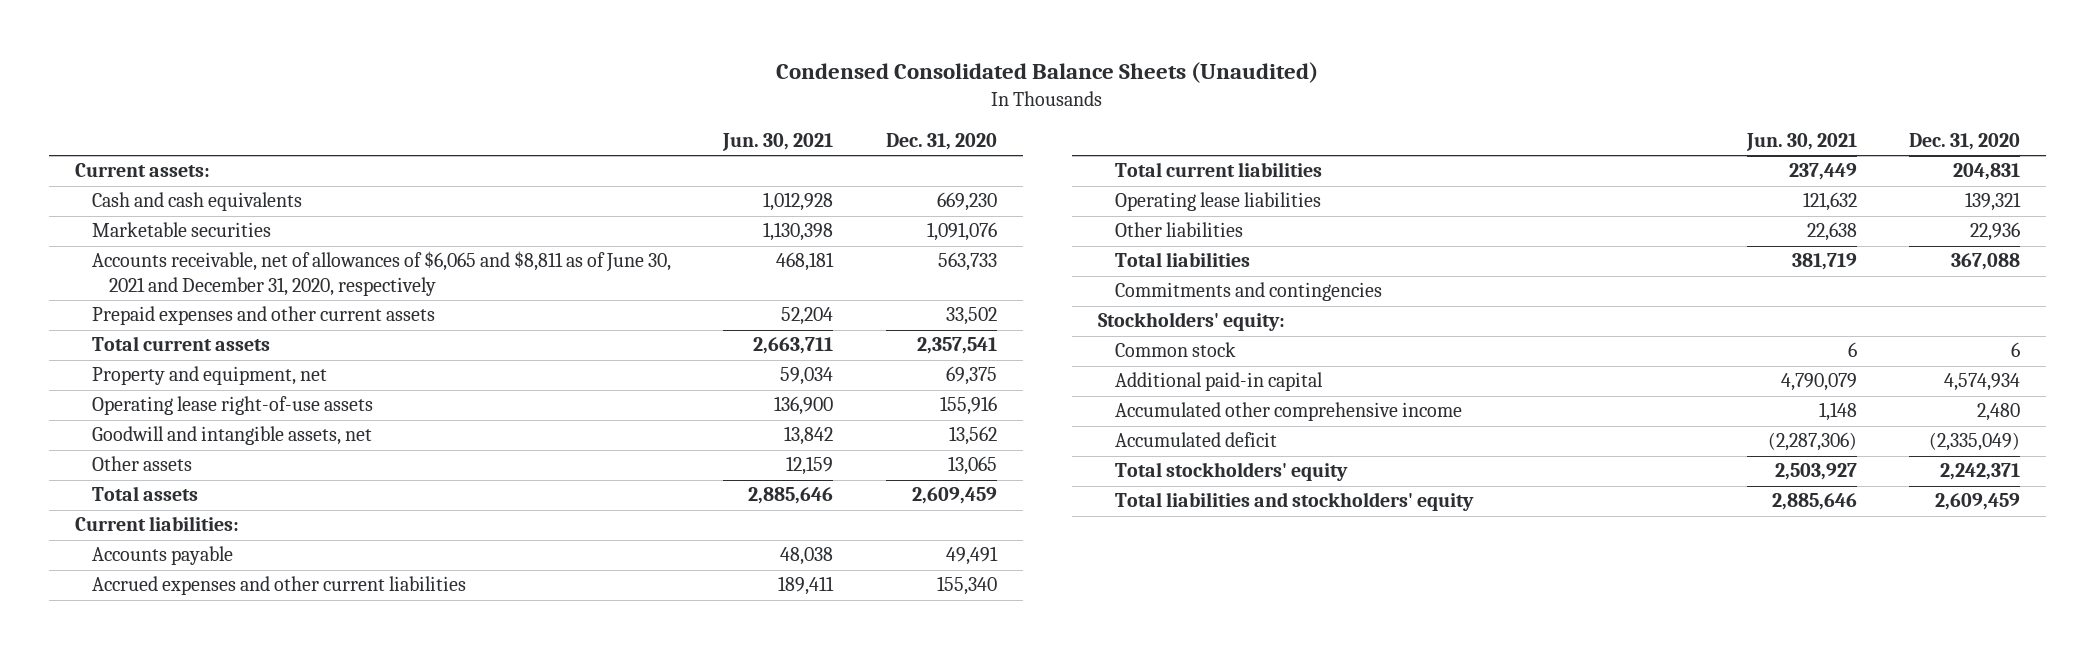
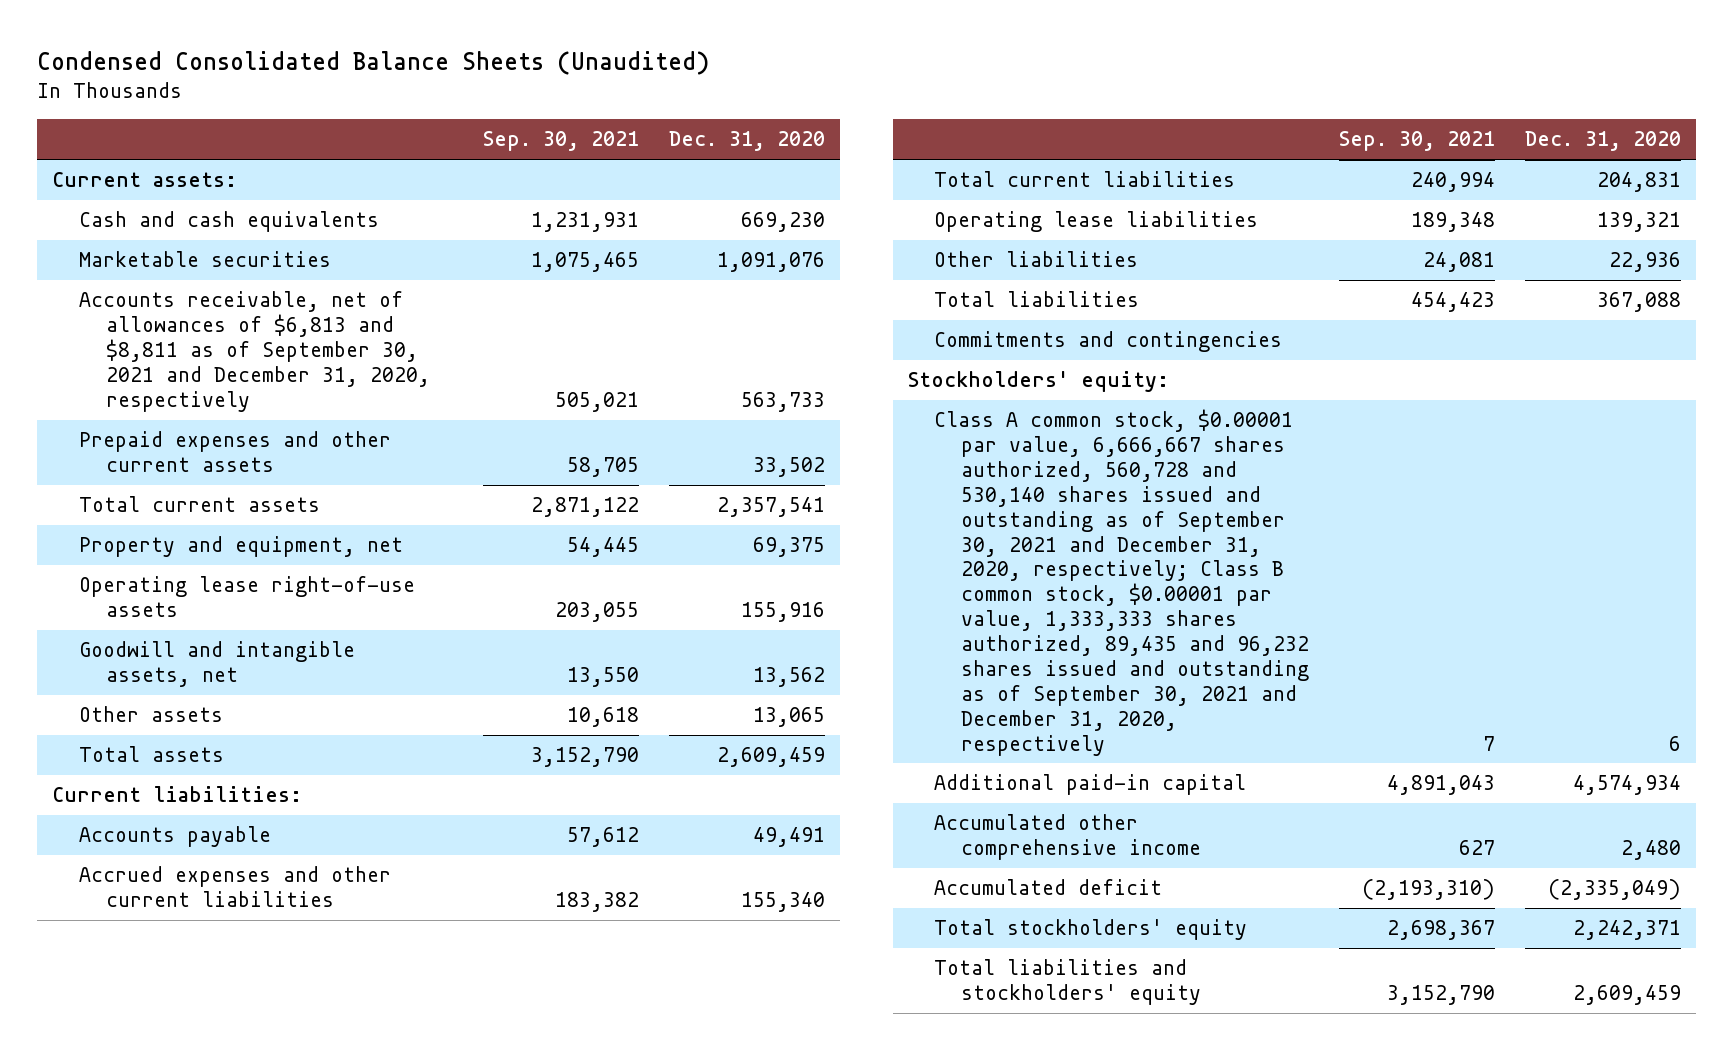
[722,133,834,152] Jun. 30, 2021 -> none
none -> [483,131,640,152] Sep. 30, 2021
[91,251,671,296] Accounts receivable, net of allowances of $6,065 and $8,811 as of June 30, 2021 and December 31, 2020, respectively -> [78,291,430,412] Accounts receivable, net of allowances of $6,813 and $8,811 as of September 30, 2021 and December 31, 2020, respectively
[1115,342,1237,358] Common stock -> [934,409,1310,756] Class A common stock, $0.00001 par value, 6,666,667 shares authorized, 560,728 and 530,140 shares issued and outstanding as of September 30, 2021 and December 31, 2020, respectively; Class B common stock, $0.00001 par value, 1,333,333 shares authorized, 89,435 and 96,232 shares issued and outstanding as of September 30, 2021 and December 31, 2020, respectively

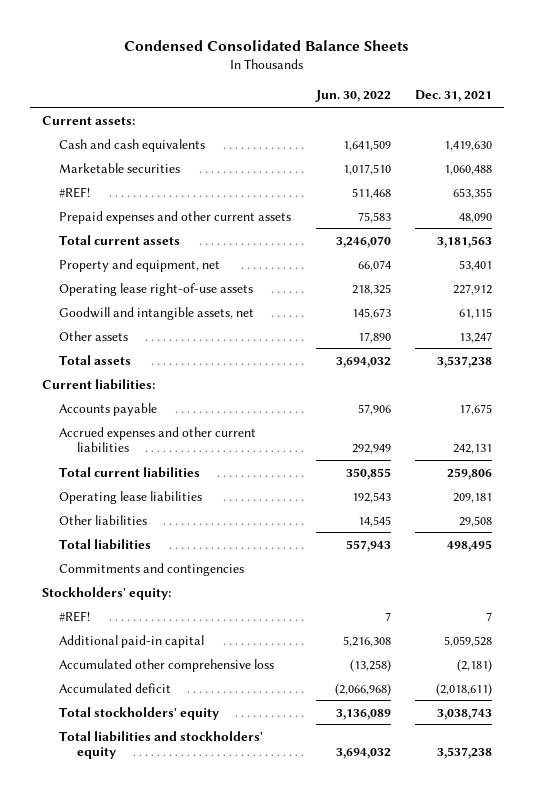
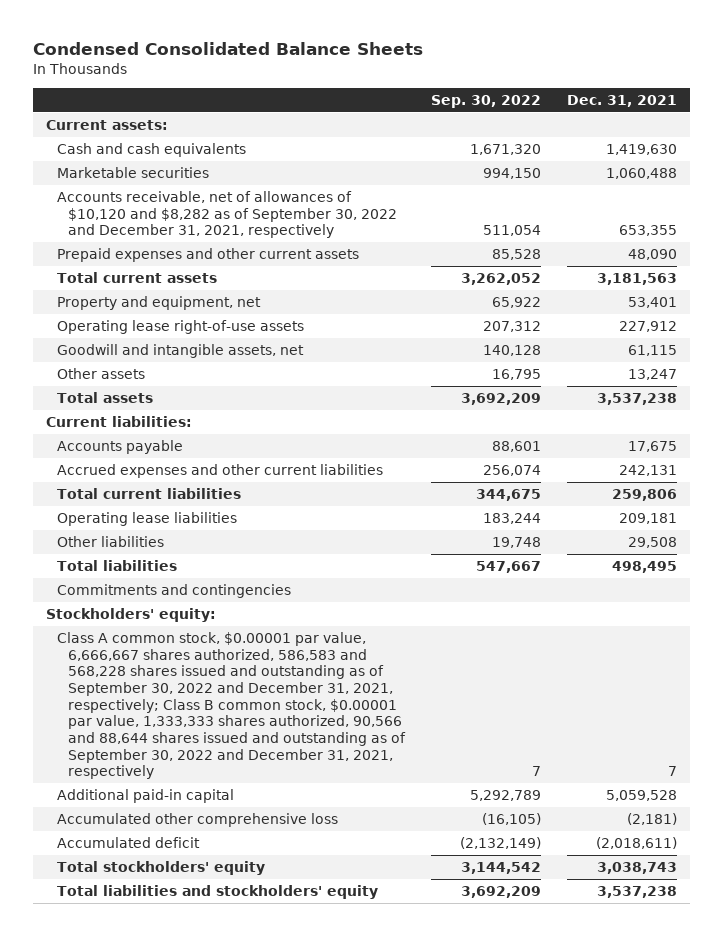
[314,90,391,103] Jun. 30, 2022 -> none
none -> [430,95,541,109] Sep. 30, 2022
[59,186,91,198] #REF! -> [56,191,397,239] Accounts receivable, net of allowances of $10,120 and $8,282 as of September 30, 2022 and December 31, 2021, respectively
[59,610,91,622] #REF! -> [56,632,406,780] Class A common stock, $0.00001 par value, 6,666,667 shares authorized, 586,583 and 568,228 shares issued and outstanding as of September 30, 2022 and December 31, 2021, respectively; Class B common stock, $0.00001 par value, 1,333,333 shares authorized, 90,566 and 88,644 shares issued and outstanding as of September 30, 2022 and December 31, 2021, respectively

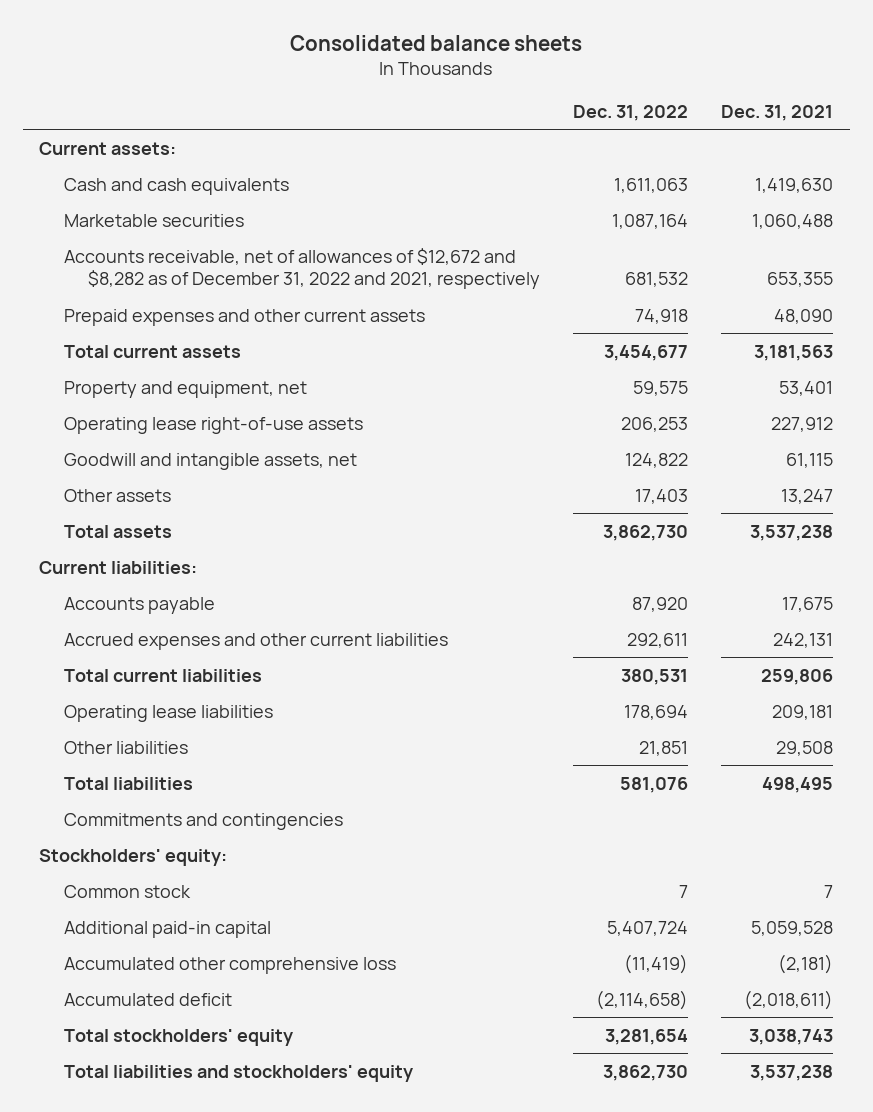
[32,41,423,55] Condensed Consolidated Balance Sheets -> [290,34,583,51] Consolidated balance sheets
[430,95,541,109] Sep. 30, 2022 -> none
none -> [573,104,689,121] Dec. 31, 2022
[56,191,397,239] Accounts receivable, net of allowances of $10,120 and $8,282 as of September 30, 2022 and December 31, 2021, respectively -> [63,247,541,290] Accounts receivable, net of allowances of $12,672 and $8,282 as of December 31, 2022 and 2021, respectively
[56,632,406,780] Class A common stock, $0.00001 par value, 6,666,667 shares authorized, 586,583 and 568,228 shares issued and outstanding as of September 30, 2022 and December 31, 2021, respectively; Class B common stock, $0.00001 par value, 1,333,333 shares authorized, 90,566 and 88,644 shares issued and outstanding as of September 30, 2022 and December 31, 2021, respectively -> [63,884,191,898] Common stock

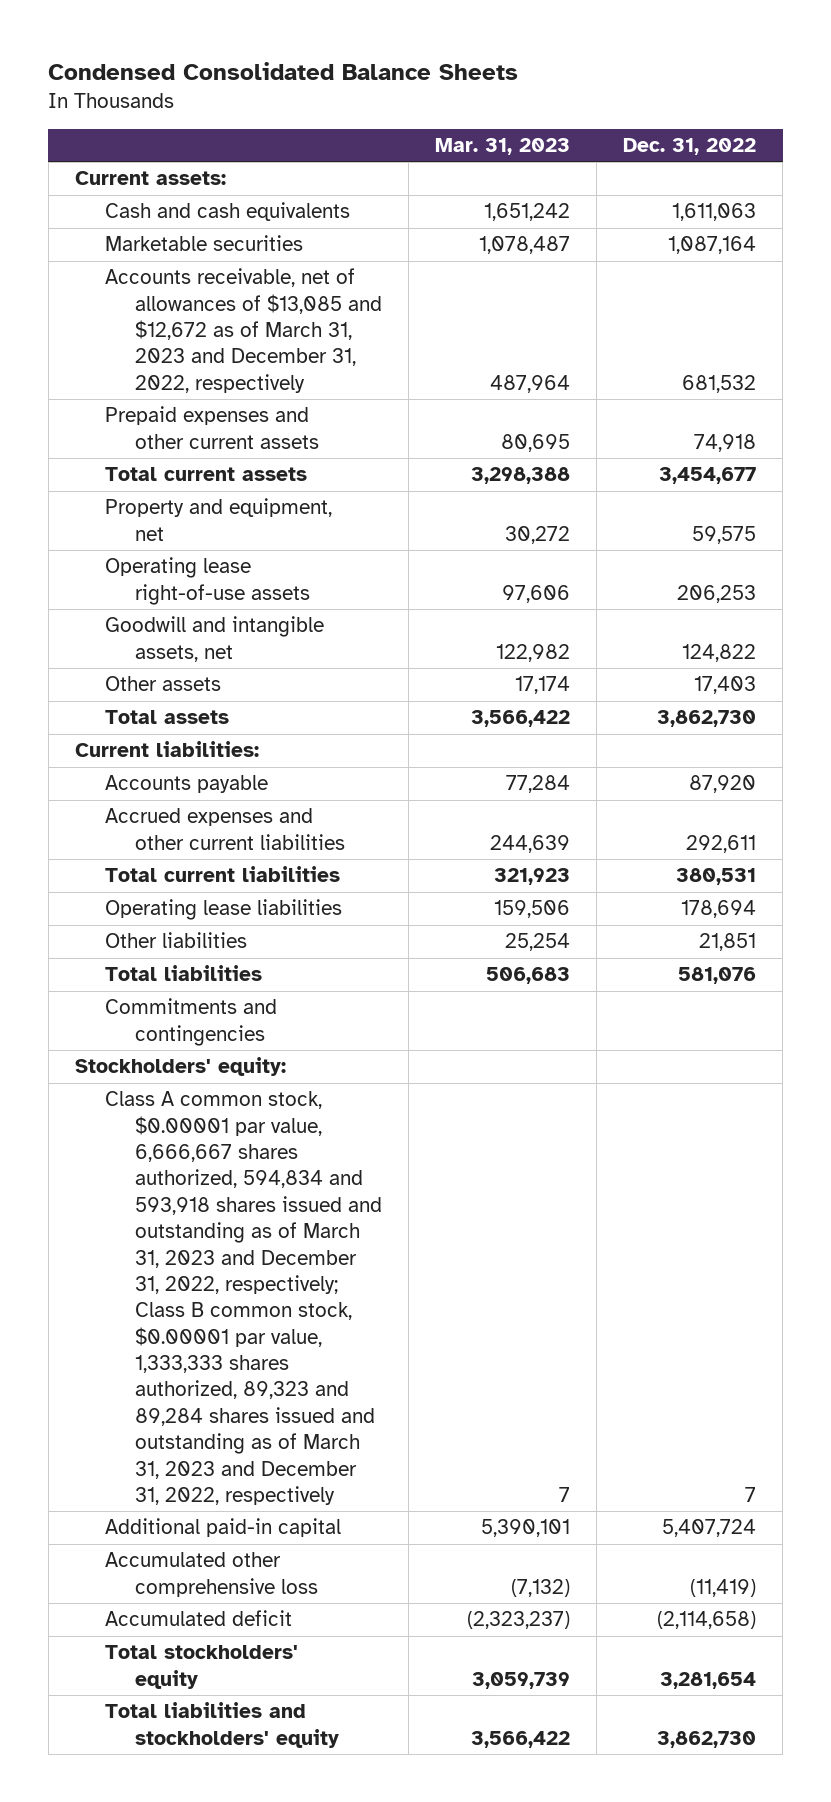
[290,34,583,51] Consolidated balance sheets -> [48,62,519,81] Condensed Consolidated Balance Sheets
[721,104,834,121] Dec. 31, 2021 -> none
none -> [434,137,570,155] Mar. 31, 2023
[63,247,541,290] Accounts receivable, net of allowances of $12,672 and $8,282 as of December 31, 2022 and 2021, respectively -> [104,268,382,393] Accounts receivable, net of allowances of $13,085 and $12,672 as of March 31, 2023 and December 31, 2022, respectively
[63,884,191,898] Common stock -> [104,1091,382,1505] Class A common stock, $0.00001 par value, 6,666,667 shares authorized, 594,834 and 593,918 shares issued and outstanding as of March 31, 2023 and December 31, 2022, respectively; Class B common stock, $0.00001 par value, 1,333,333 shares authorized, 89,323 and 89,284 shares issued and outstanding as of March 31, 2023 and December 31, 2022, respectively

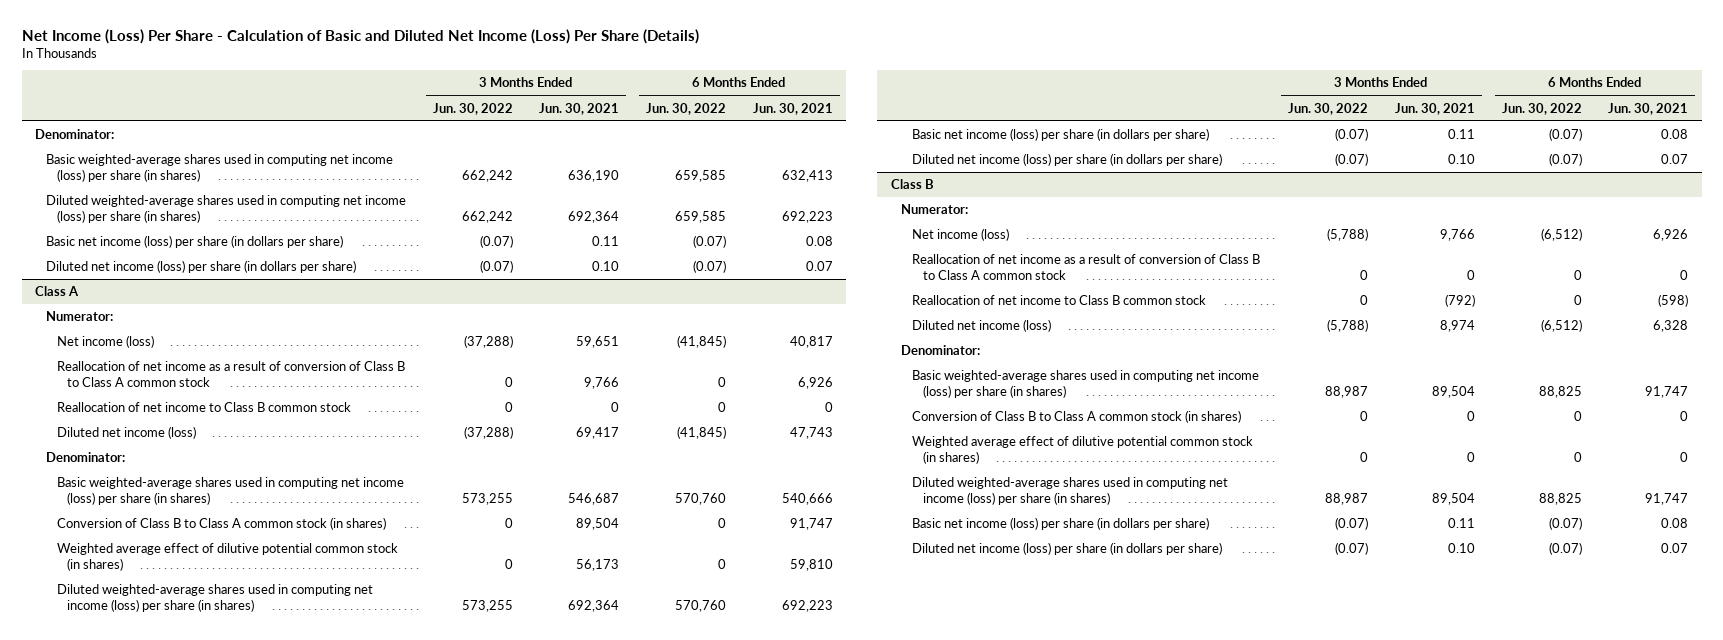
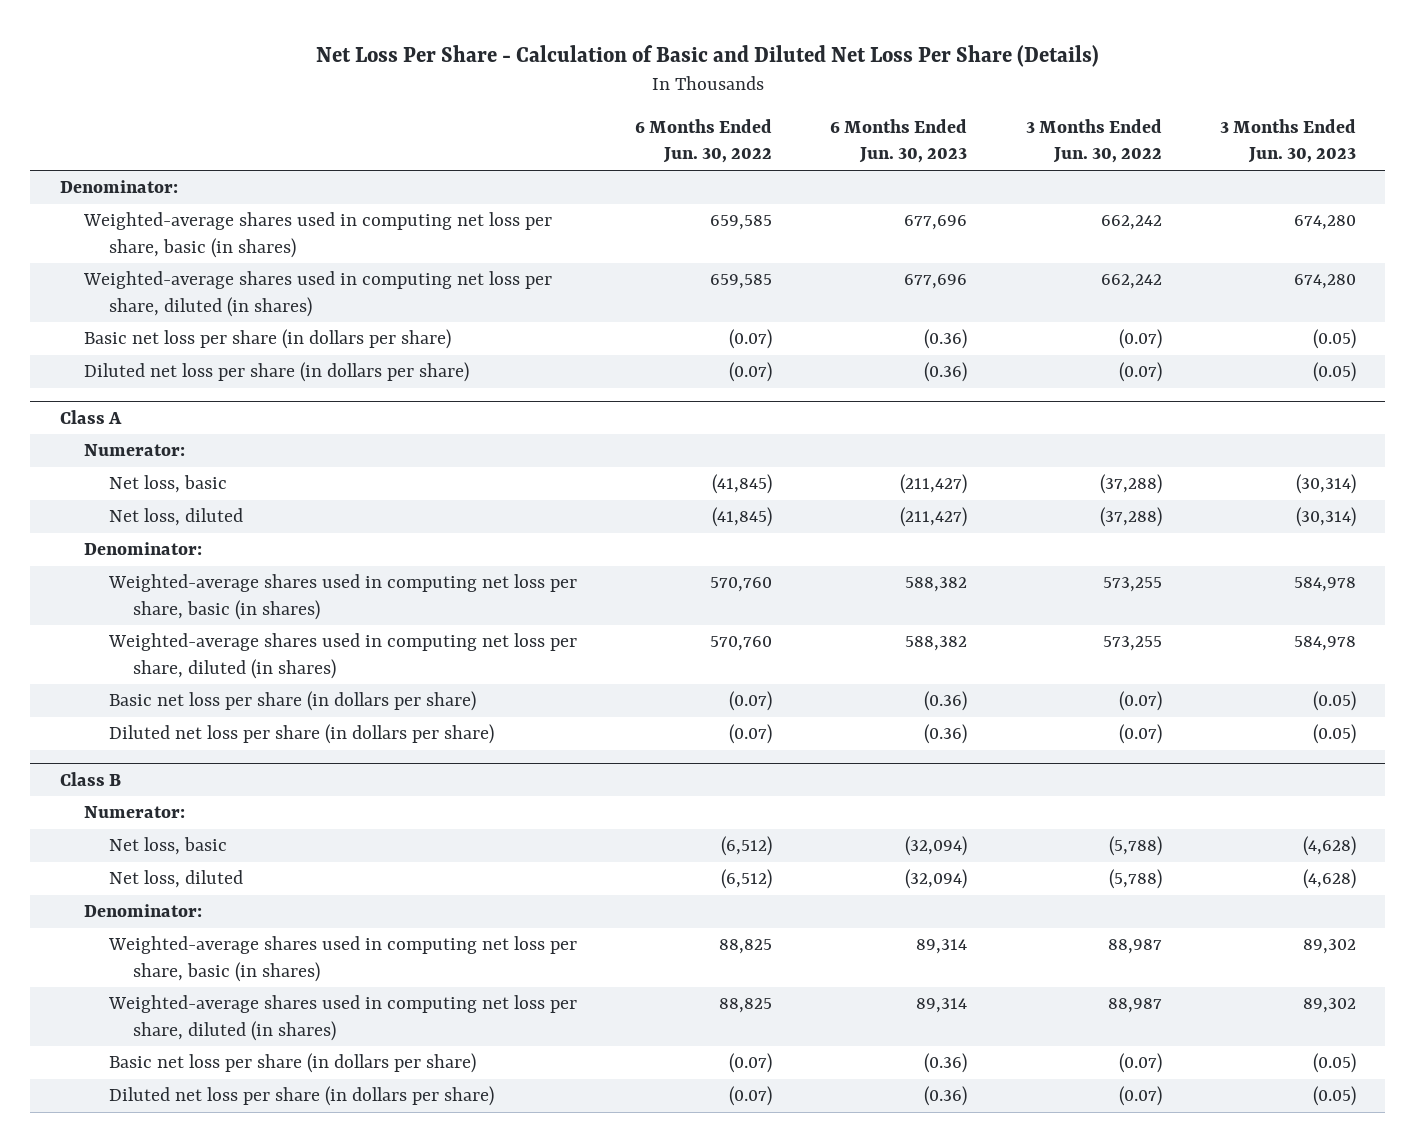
[21,28,699,44] Net Income (Loss) Per Share - Calculation of Basic and Diluted Net Income (Loss) Per Share (Details) -> [315,45,1099,68] Net Loss Per Share - Calculation of Basic and Diluted Net Loss Per Share (Details)
[539,102,620,115] Jun. 30, 2021 -> none
[752,102,833,115] Jun. 30, 2021 -> none
none -> [830,119,968,164] 6 Months Ended Jun. 30, 2023
none -> [1220,119,1357,164] 3 Months Ended Jun. 30, 2023
[45,154,393,182] Basic weighted-average shares used in computing net income (loss) per share (in shares) -> [83,212,553,258] Weighted-average shares used in computing net loss per share, basic (in shares)
[45,195,406,223] Diluted weighted-average shares used in computing net income (loss) per share (in shares) -> [83,271,553,317] Weighted-average shares used in computing net loss per share, diluted (in shares)
[45,235,343,249] Basic net income (loss) per share (in dollars per share) -> [84,329,452,350] Basic net loss per share (in dollars per share)
[45,260,356,274] Diluted net income (loss) per share (in dollars per share) -> [84,362,470,383] Diluted net loss per share (in dollars per share)
[56,361,405,387] Reallocation of net income as a result of conversion of Class B to Class A common stock -> none
[56,402,351,413] Reallocation of net income to Class B common stock -> none
[56,335,154,349] Net income (loss) -> [108,475,227,494] Net loss, basic
[56,426,196,440] Diluted net income (loss) -> [108,508,243,527] Net loss, diluted
[56,517,386,531] Conversion of Class B to Class A common stock (in shares) -> none
[56,543,398,571] Weighted average effect of dilutive potential common stock (in shares) -> none
[56,477,404,505] Basic weighted-average shares used in computing net income (loss) per share (in shares) -> [107,574,577,620] Weighted-average shares used in computing net loss per share, basic (in shares)
[56,584,373,612] Diluted weighted-average shares used in computing net income (loss) per share (in shares) -> [107,633,577,679] Weighted-average shares used in computing net loss per share, diluted (in shares)
[912,128,1210,142] Basic net income (loss) per share (in dollars per share) -> [108,691,476,712] Basic net loss per share (in dollars per share)
[912,153,1223,167] Diluted net income (loss) per share (in dollars per share) -> [108,724,494,745] Diluted net loss per share (in dollars per share)
[912,254,1261,280] Reallocation of net income as a result of conversion of Class B to Class A common stock -> none
[912,295,1207,306] Reallocation of net income to Class B common stock -> none
[912,228,1010,242] Net income (loss) -> [108,837,227,856] Net loss, basic
[912,319,1052,333] Diluted net income (loss) -> [108,870,243,889] Net loss, diluted
[912,410,1242,424] Conversion of Class B to Class A common stock (in shares) -> none
[912,436,1254,464] Weighted average effect of dilutive potential common stock (in shares) -> none
[912,370,1260,398] Basic weighted-average shares used in computing net income (loss) per share (in shares) -> [107,936,577,982] Weighted-average shares used in computing net loss per share, basic (in shares)
[912,477,1229,505] Diluted weighted-average shares used in computing net income (loss) per share (in shares) -> [107,995,577,1041] Weighted-average shares used in computing net loss per share, diluted (in shares)
[912,517,1210,531] Basic net income (loss) per share (in dollars per share) -> [108,1053,476,1074] Basic net loss per share (in dollars per share)
[912,542,1223,556] Diluted net income (loss) per share (in dollars per share) -> [108,1086,494,1107] Diluted net loss per share (in dollars per share)

